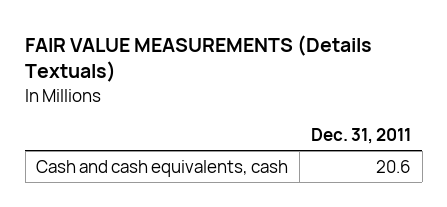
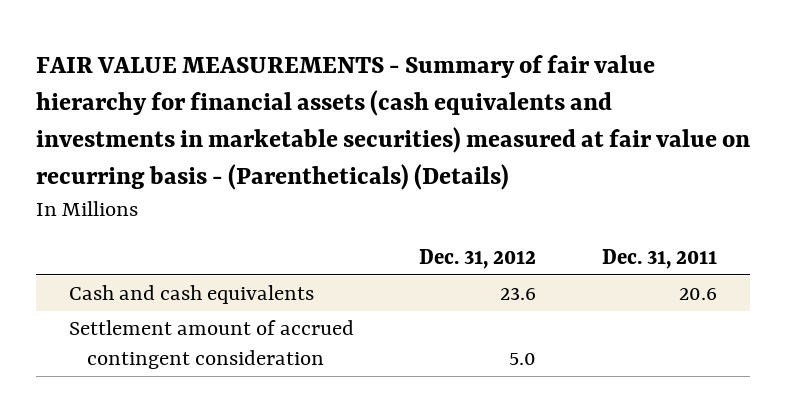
[25,34,373,83] FAIR VALUE MEASUREMENTS (Details Textuals) -> [35,54,750,190] FAIR VALUE MEASUREMENTS - Summary of fair value hierarchy for financial assets (cash equivalents and investments in marketable securities) measured at fair value on recurring basis - (Parentheticals) (Details)
none -> [419,248,537,269] Dec. 31, 2012
[36,159,289,177] Cash and cash equivalents, cash -> [68,285,314,305] Cash and cash equivalents
none -> [68,320,354,369] Settlement amount of accrued contingent consideration

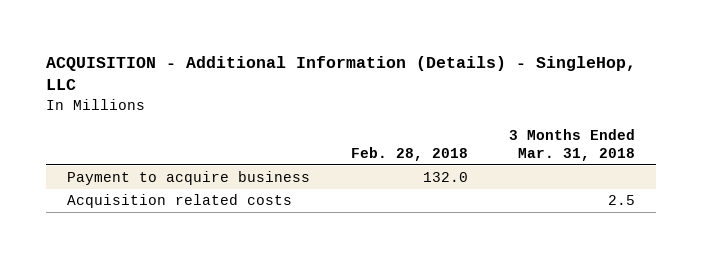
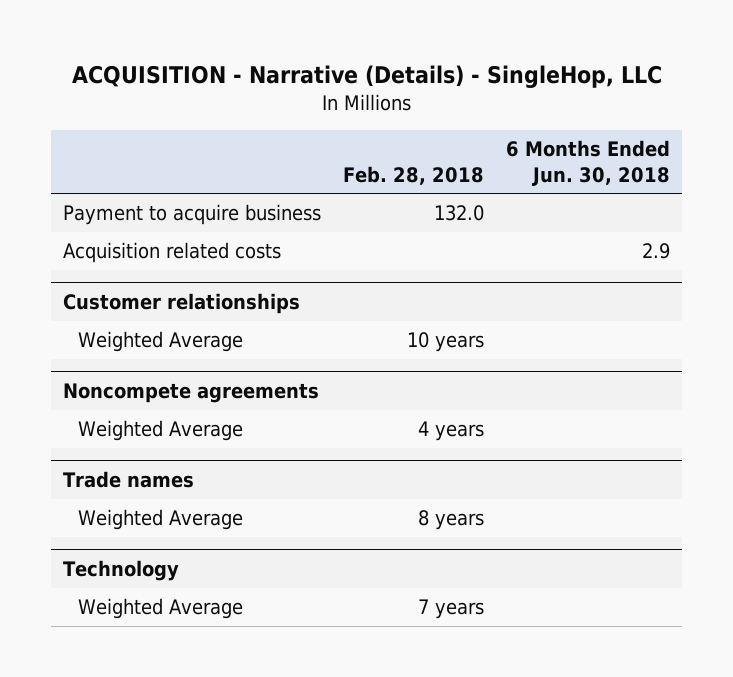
[46,56,637,91] ACQUISITION - Additional Information (Details) - SingleHop, LLC -> [71,64,662,88] ACQUISITION - Narrative (Details) - SingleHop, LLC
[509,129,636,162] 3 Months Ended Mar. 31, 2018 -> none
none -> [506,139,671,186] 6 Months Ended Jun. 30, 2018
none -> [62,293,300,315] Customer relationships
none -> [77,331,243,353] Weighted Average
none -> [62,383,319,404] Noncompete agreements
none -> [77,420,243,442] Weighted Average
none -> [62,471,194,489] Trade names
none -> [77,509,243,531] Weighted Average
none -> [62,560,179,582] Technology
none -> [77,598,243,620] Weighted Average

